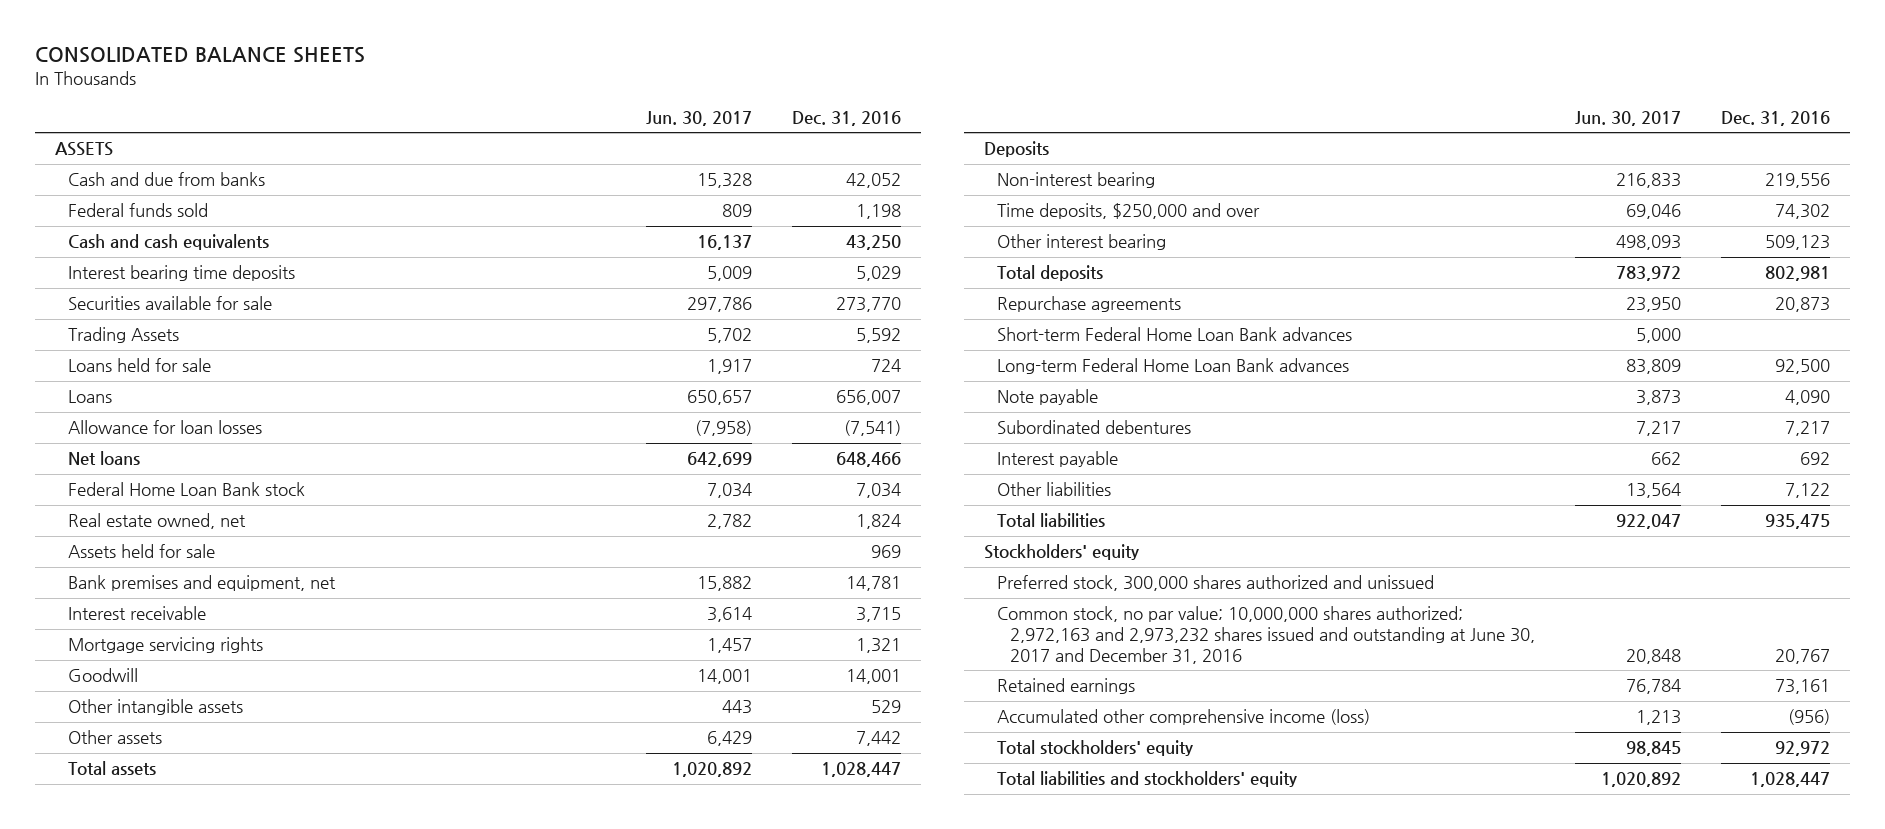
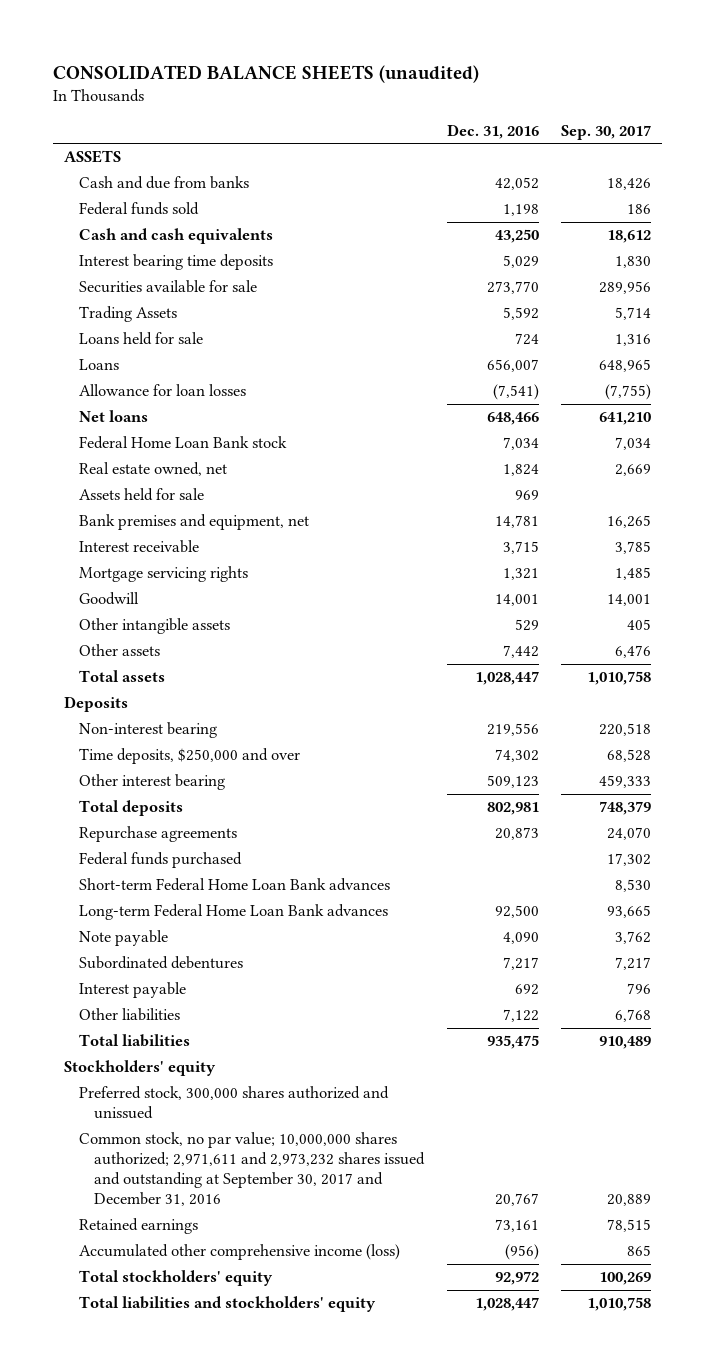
[34,47,365,64] CONSOLIDATED BALANCE SHEETS -> [53,64,480,83] CONSOLIDATED BALANCE SHEETS (unaudited)
[646,110,753,126] Jun. 30, 2017 -> none
none -> [561,124,652,140] Sep. 30, 2017
none -> [79,852,243,869] Federal funds purchased
[997,606,1536,664] Common stock, no par value; 10,000,000 shares authorized; 2,972,163 and 2,973,232 shares issued and outstanding at June 30, 2017 and December 31, 2016 -> [79,1132,426,1206] Common stock, no par value; 10,000,000 shares authorized; 2,971,611 and 2,973,232 shares issued and outstanding at September 30, 2017 and December 31, 2016

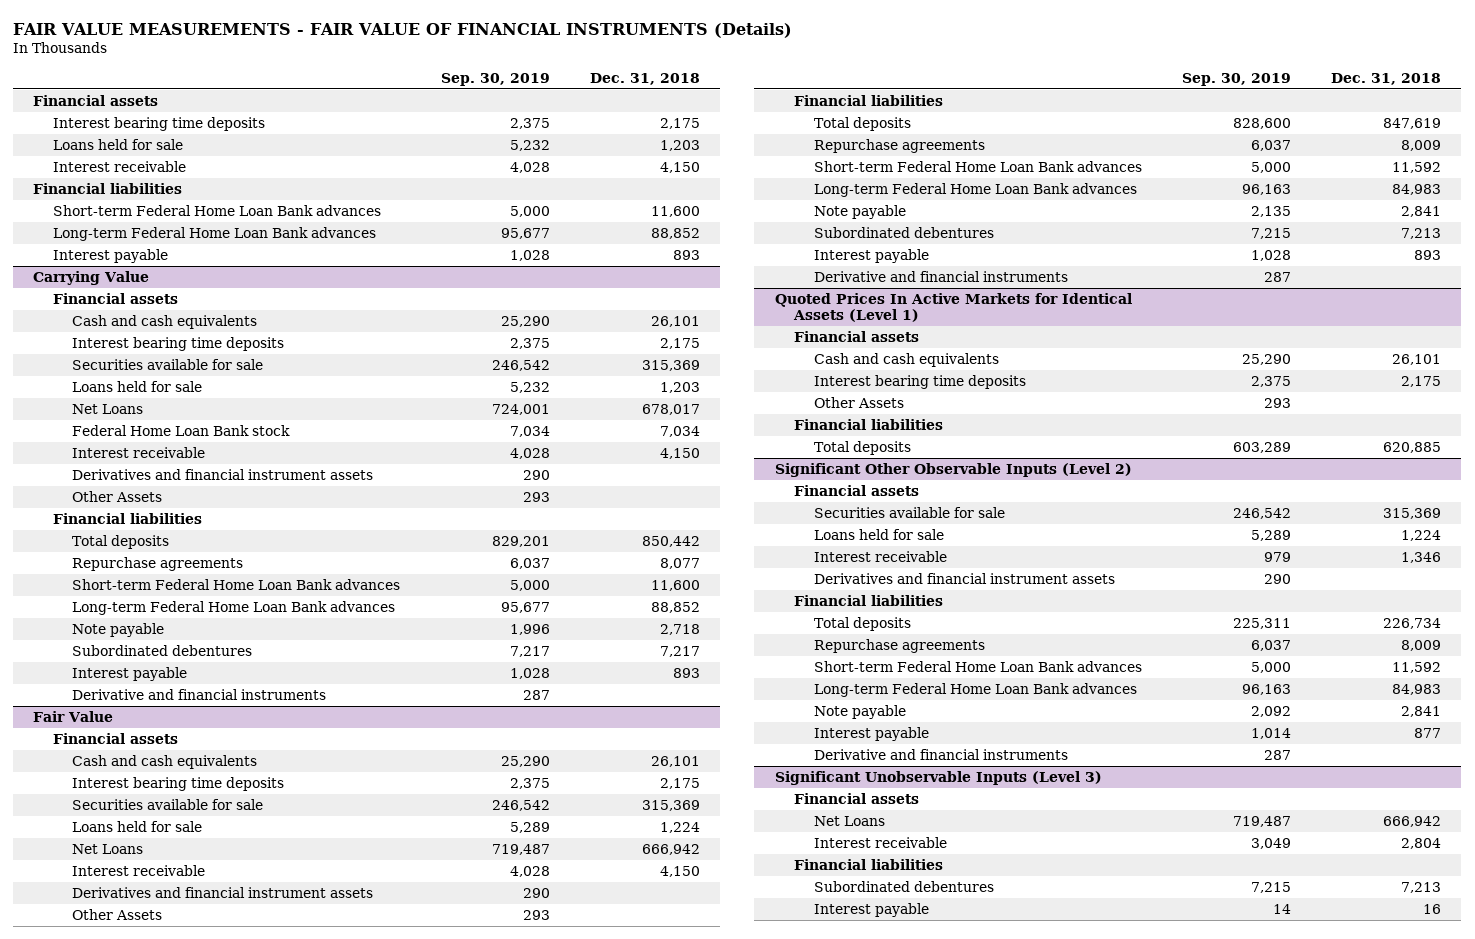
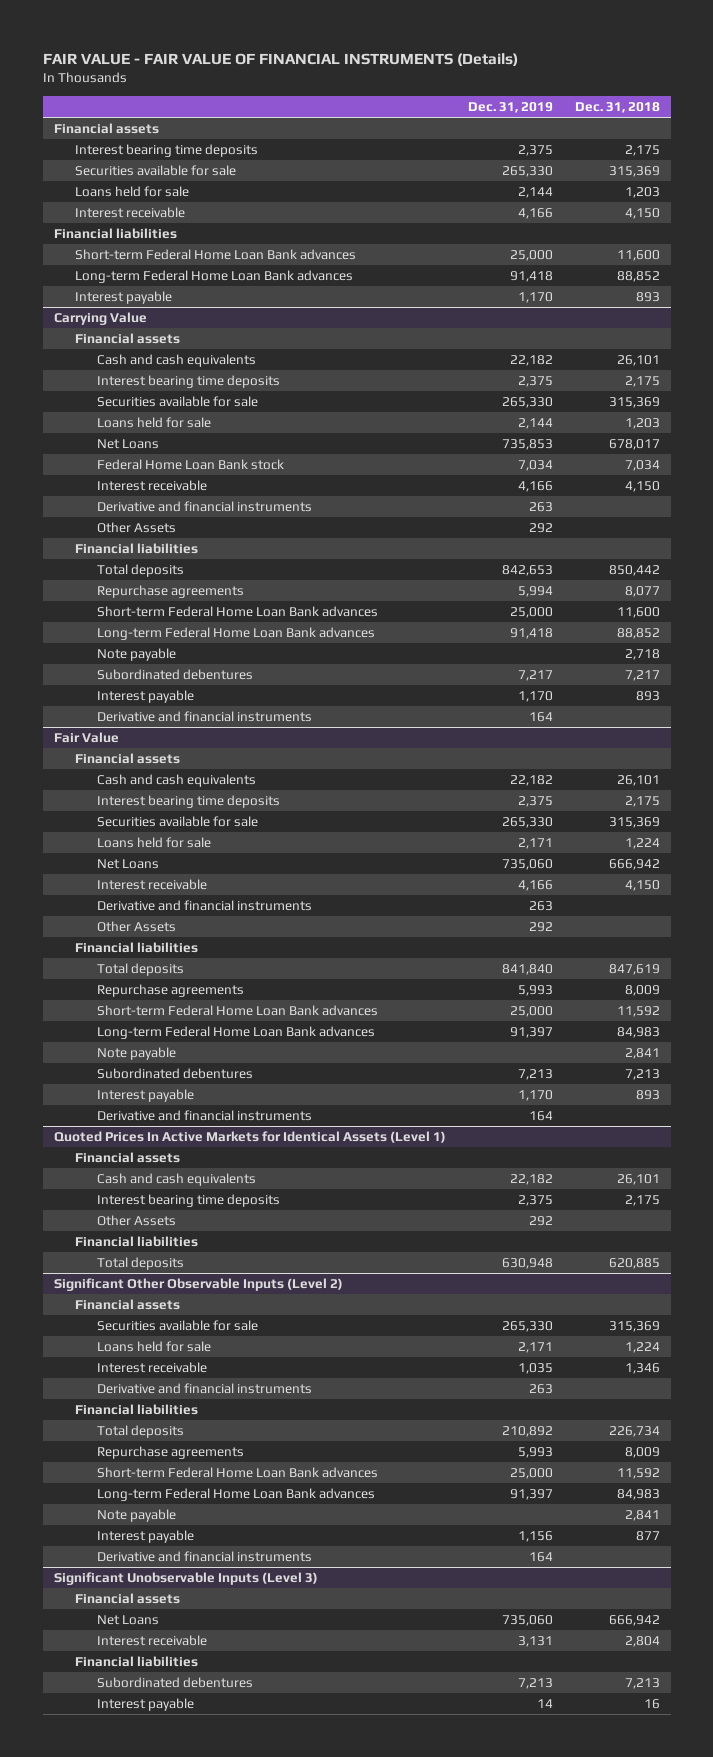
[13,22,793,38] FAIR VALUE MEASUREMENTS - FAIR VALUE OF FINANCIAL INSTRUMENTS (Details) -> [42,52,518,66] FAIR VALUE - FAIR VALUE OF FINANCIAL INSTRUMENTS (Details)
[440,72,550,86] Sep. 30, 2019 -> none
none -> [467,102,553,114] Dec. 31, 2019
none -> [75,165,237,177] Securities available for sale
[72,469,374,481] Derivatives and financial instrument assets -> [96,501,312,513] Derivative and financial instruments
[72,887,374,899] Derivatives and financial instrument assets -> [96,900,312,912] Derivative and financial instruments
[813,573,1115,585] Derivatives and financial instrument assets -> [96,1383,312,1395] Derivative and financial instruments

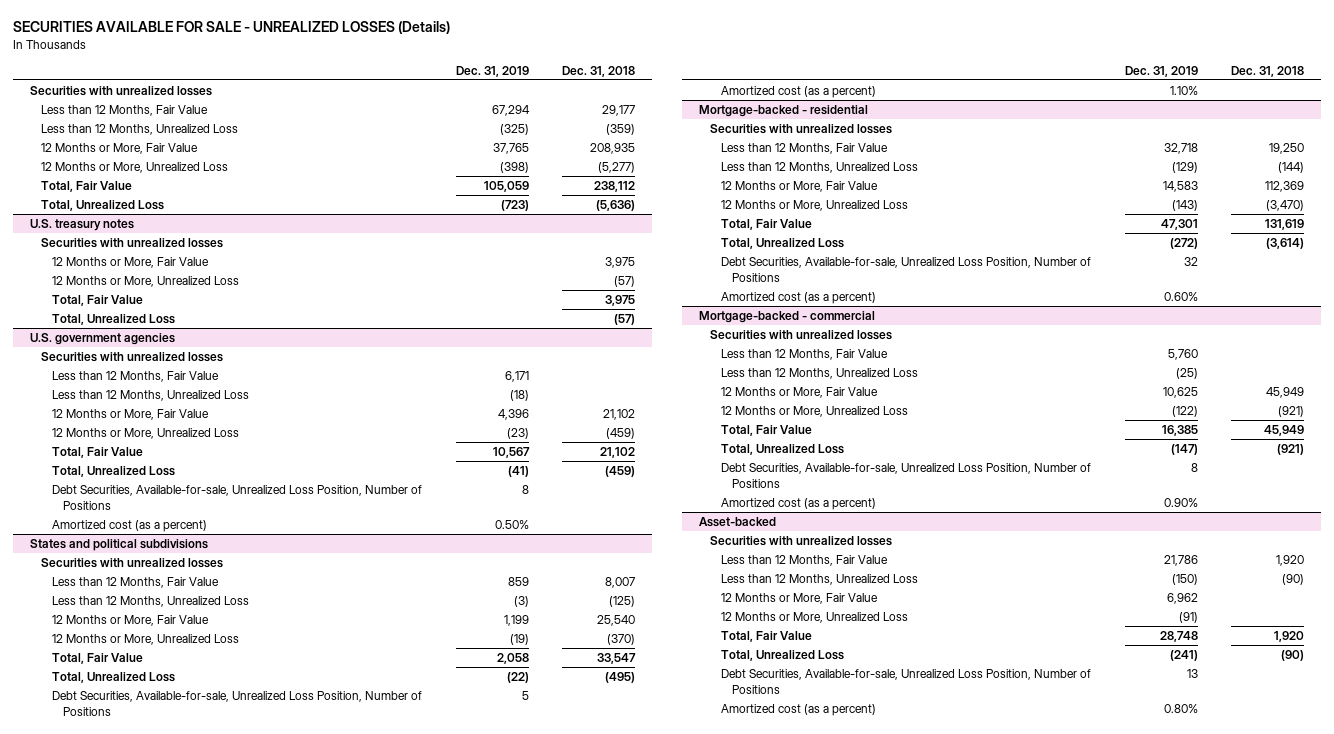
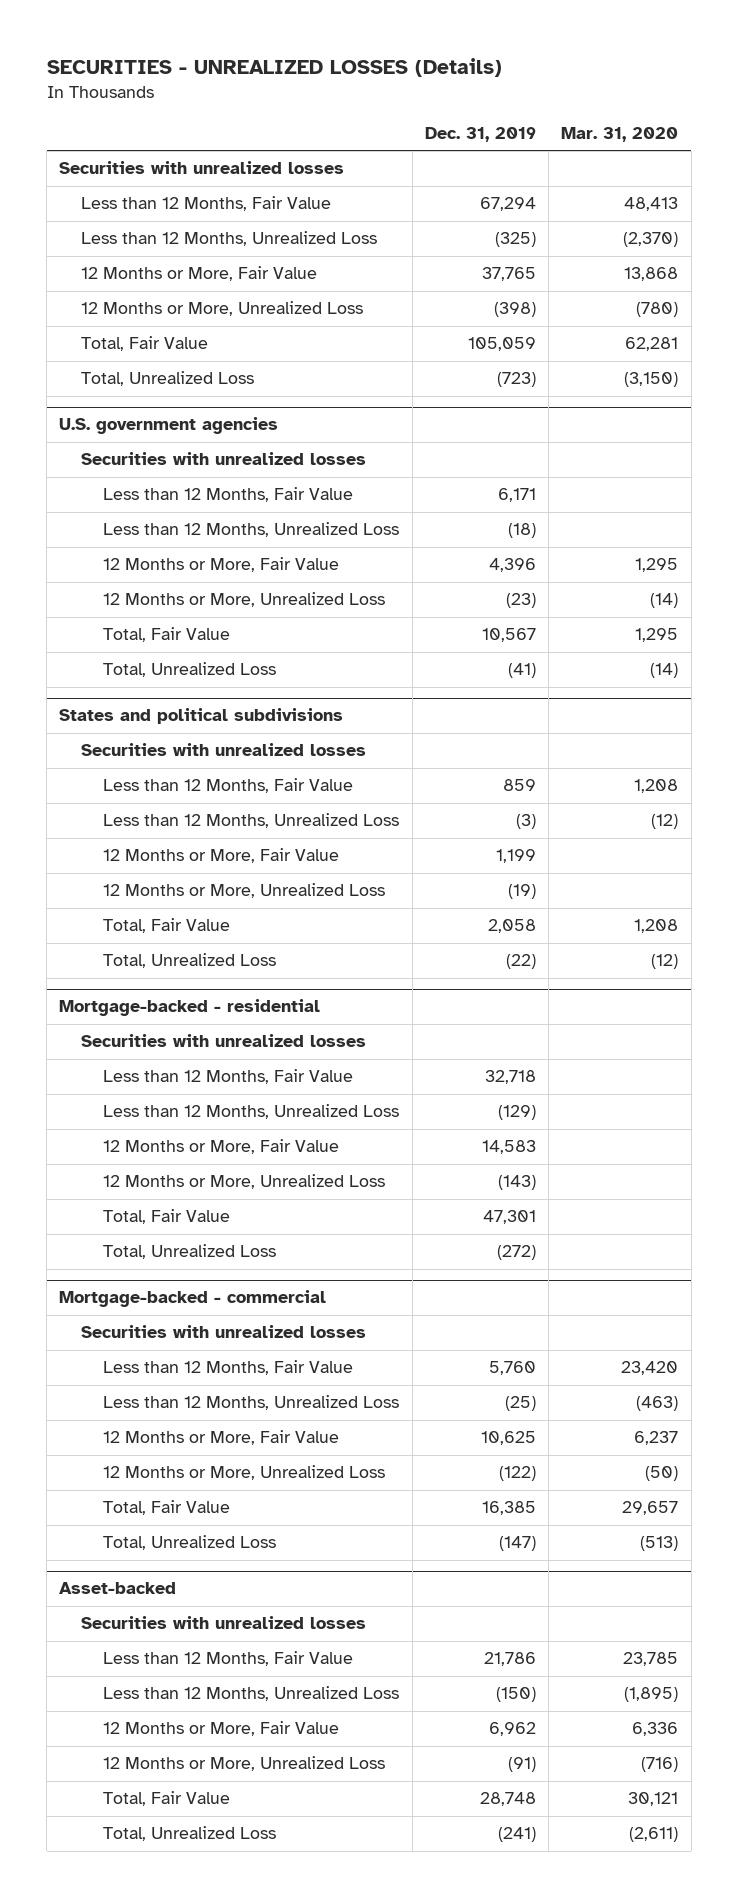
[13,21,451,35] SECURITIES AVAILABLE FOR SALE - UNREALIZED LOSSES (Details) -> [46,58,502,78] SECURITIES - UNREALIZED LOSSES (Details)
[562,65,636,77] Dec. 31, 2018 -> none
none -> [561,126,679,142] Mar. 31, 2020
[30,218,135,231] U.S. treasury notes -> none
[41,237,224,248] Securities with unrealized losses -> none
[52,256,210,268] 12 Months or More, Fair Value -> none
[52,275,240,287] 12 Months or More, Unrealized Loss -> none
[52,294,144,306] Total, Fair Value -> none
[52,313,176,325] Total, Unrealized Loss -> none
[52,484,423,510] Debt Securities, Available-for-sale, Unrealized Loss Position, Number of Positions -> none
[52,519,208,532] Amortized cost (as a percent) -> none
[52,690,423,716] Debt Securities, Available-for-sale, Unrealized Loss Position, Number of Positions -> none
[721,85,877,98] Amortized cost (as a percent) -> none
[721,256,1092,282] Debt Securities, Available-for-sale, Unrealized Loss Position, Number of Positions -> none
[721,291,877,304] Amortized cost (as a percent) -> none
[721,462,1092,488] Debt Securities, Available-for-sale, Unrealized Loss Position, Number of Positions -> none
[721,497,877,510] Amortized cost (as a percent) -> none
[721,668,1092,694] Debt Securities, Available-for-sale, Unrealized Loss Position, Number of Positions -> none
[721,703,877,716] Amortized cost (as a percent) -> none

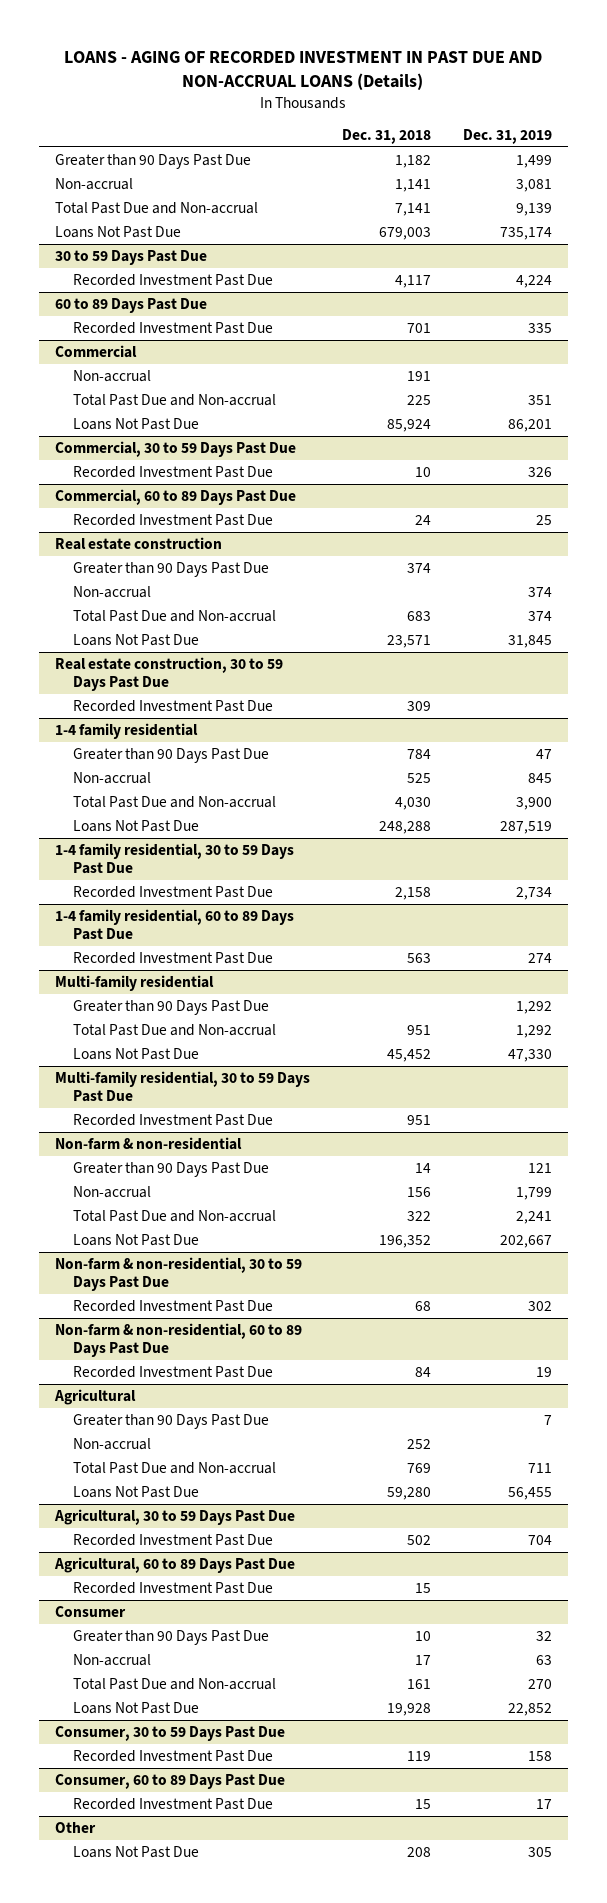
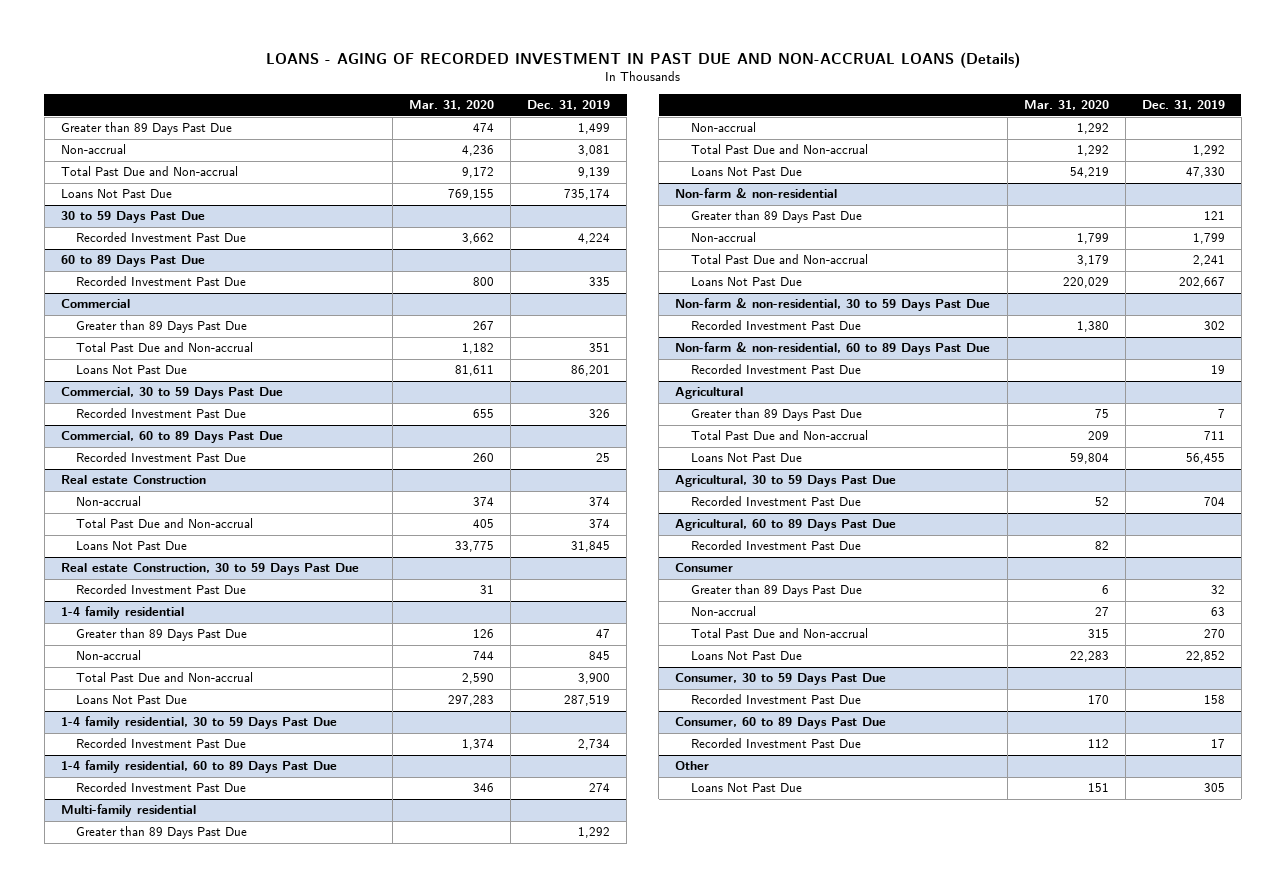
[341,129,431,145] Dec. 31, 2018 -> none
none -> [408,100,494,111] Mar. 31, 2020
[54,153,251,169] Greater than 90 Days Past Due -> [60,122,232,136] Greater than 89 Days Past Due
[73,369,152,382] Non-accrual -> none
none -> [76,320,248,334] Greater than 89 Days Past Due
[73,561,270,577] Greater than 90 Days Past Due -> none
[54,536,222,550] Real estate construction -> [60,475,206,485] Real estate Construction
[54,656,283,692] Real estate construction, 30 to 59 Days Past Due -> [60,563,359,576] Real estate Construction, 30 to 59 Days Past Due
[73,747,270,763] Greater than 90 Days Past Due -> [76,628,248,642] Greater than 89 Days Past Due
[73,999,270,1015] Greater than 90 Days Past Due -> [76,826,248,840] Greater than 89 Days Past Due
none -> [690,122,756,133] Non-accrual
[54,1070,310,1103] Multi-family residential, 30 to 59 Days Past Due -> none
[73,1113,274,1126] Recorded Investment Past Due -> none
[73,1161,270,1177] Greater than 90 Days Past Due -> [690,210,862,224] Greater than 89 Days Past Due
[73,1437,152,1450] Non-accrual -> none
[73,1413,270,1429] Greater than 90 Days Past Due -> [690,408,862,422] Greater than 89 Days Past Due
[73,1629,270,1645] Greater than 90 Days Past Due -> [690,584,862,598] Greater than 89 Days Past Due

